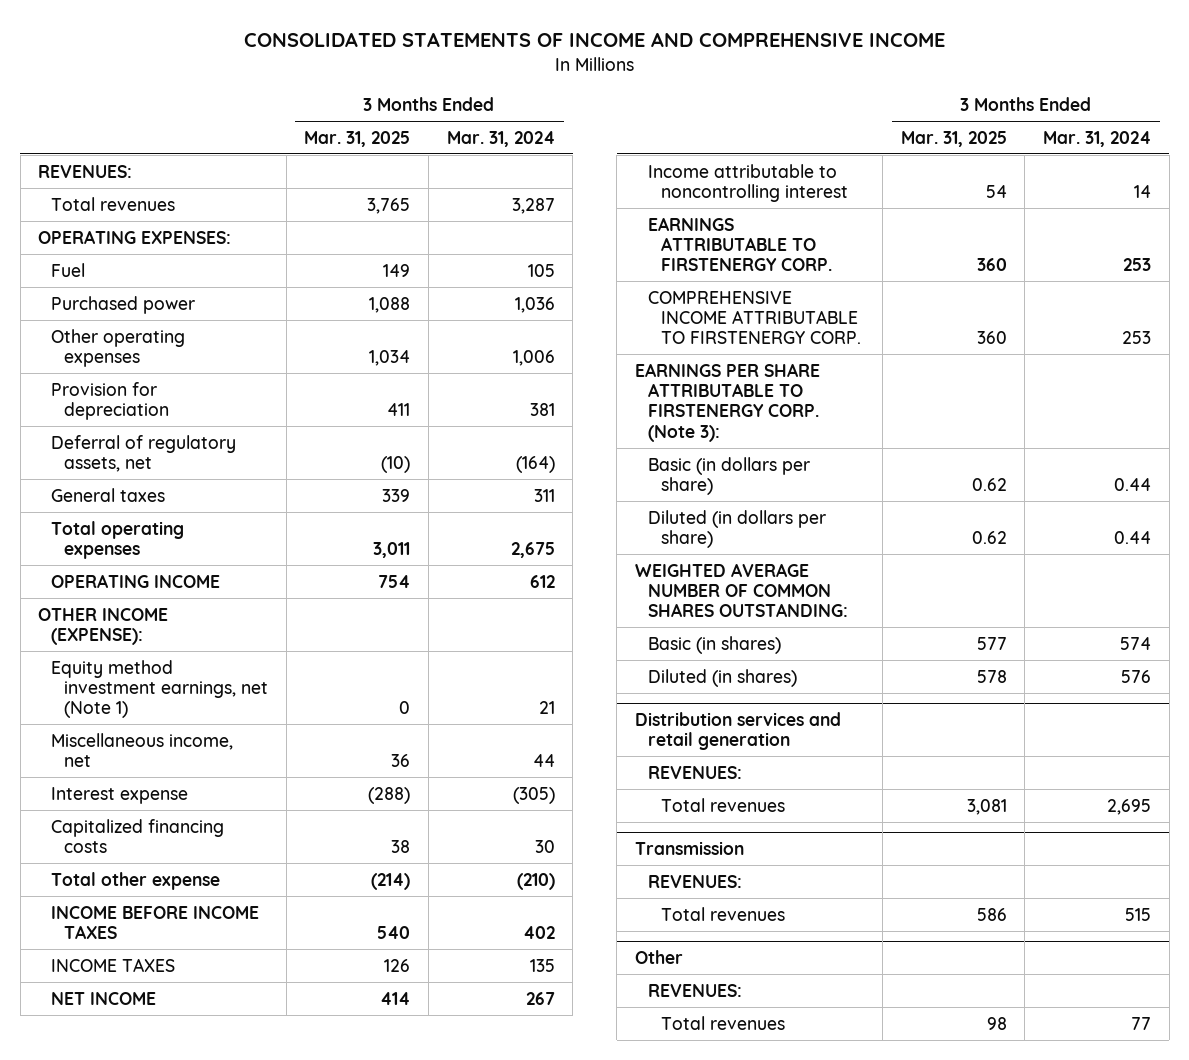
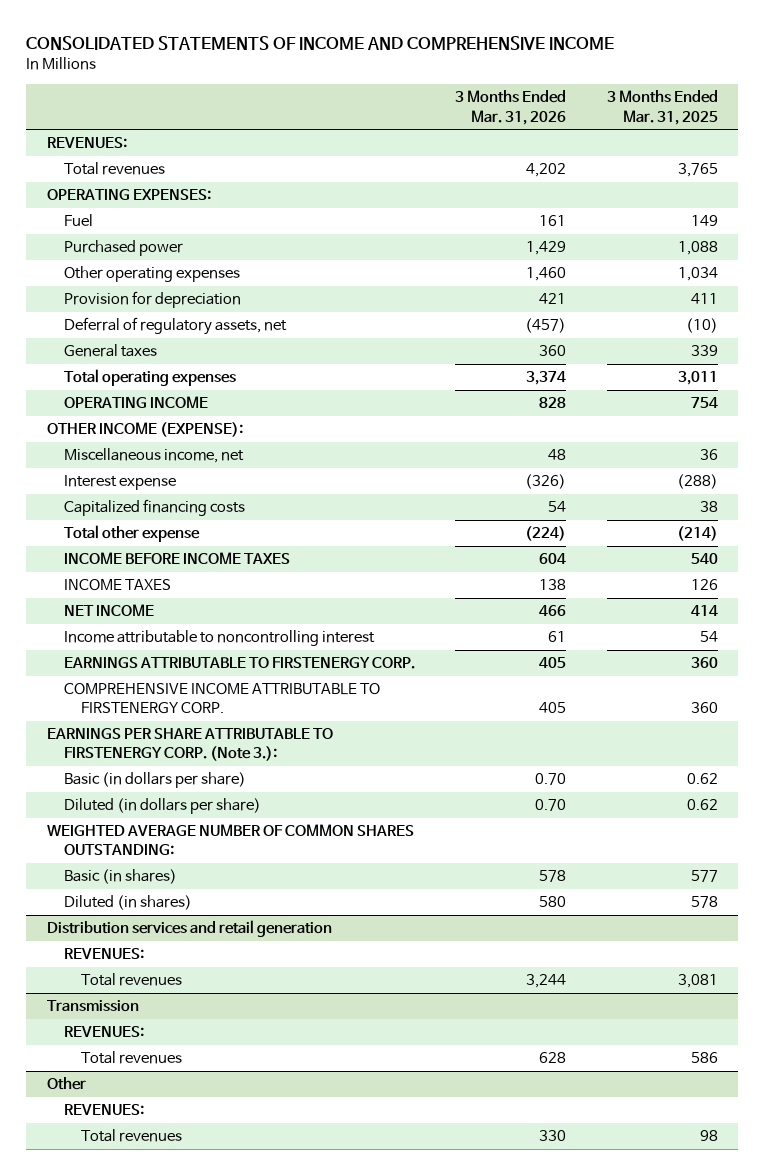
[446,130,555,147] Mar. 31, 2024 -> none
none -> [455,90,567,125] 3 Months Ended Mar. 31, 2026
[51,659,269,719] Equity method investment earnings, net (Note 1) -> none
[634,362,820,442] EARNINGS PER SHARE ATTRIBUTABLE TO FIRSTENERGY CORP. (Note 3): -> [46,728,333,762] EARNINGS PER SHARE ATTRIBUTABLE TO FIRSTENERGY CORP. (Note 3.):

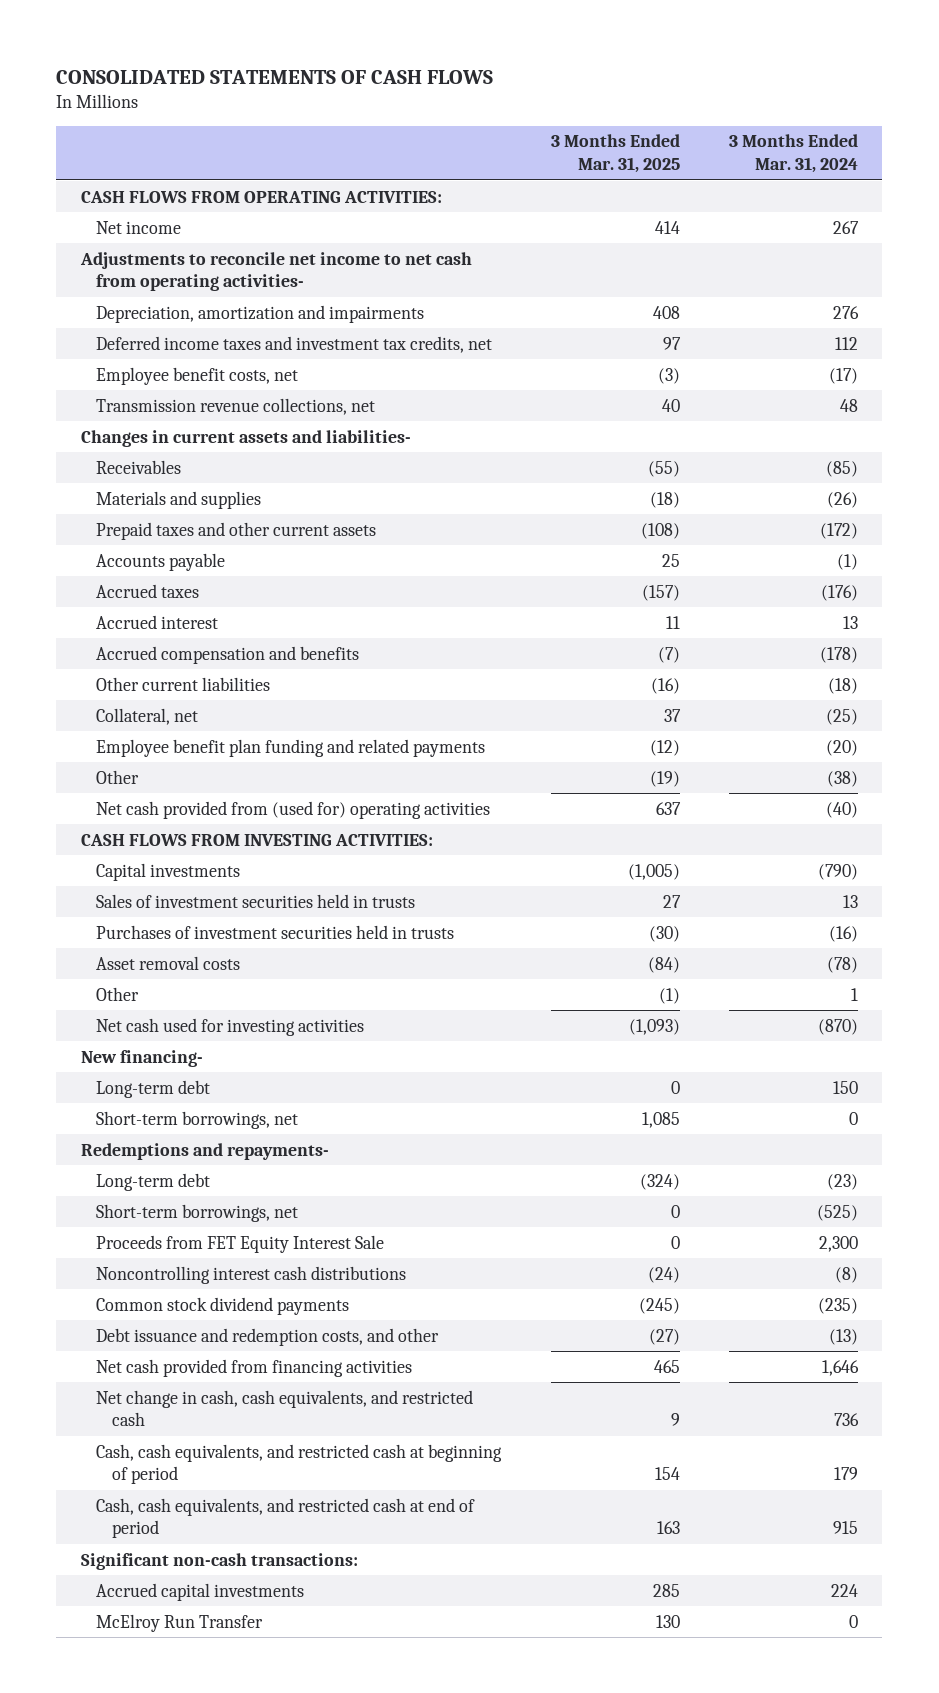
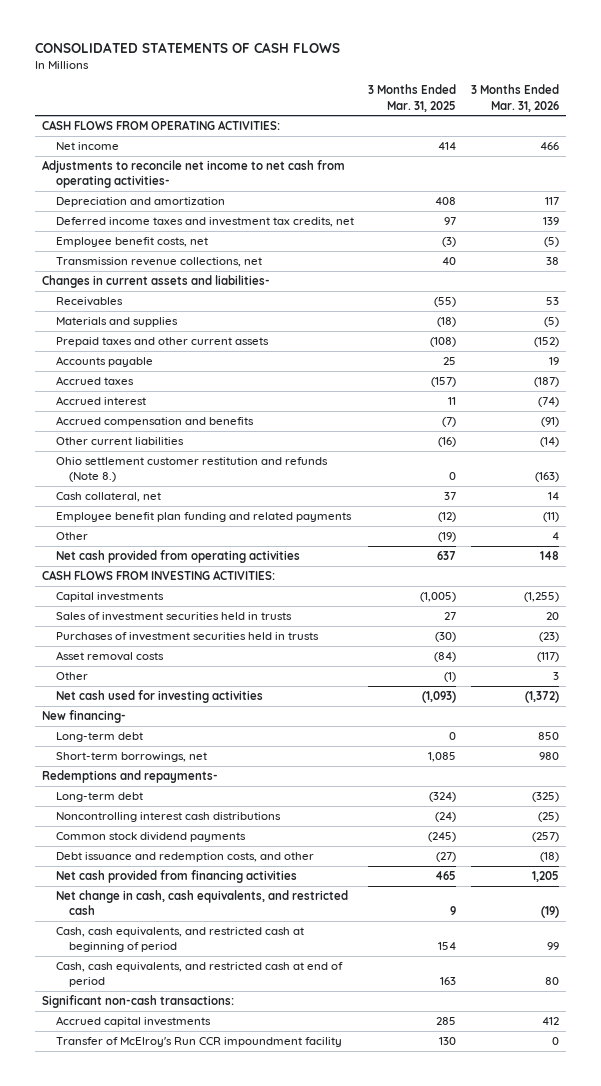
[728,134,858,173] 3 Months Ended Mar. 31, 2024 -> none
none -> [471,84,560,112] 3 Months Ended Mar. 31, 2026
[96,304,425,323] Depreciation, amortization and impairments -> [55,196,225,207] Depreciation and amortization
none -> [55,456,328,483] Ohio settlement customer restitution and refunds (Note 8.)
[96,707,199,725] Collateral, net -> [55,491,161,502] Cash collateral, net
[96,800,491,819] Net cash provided from (used for) operating activities -> [55,549,300,563] Net cash provided from operating activities
[96,1203,299,1222] Short-term borrowings, net -> none
[96,1234,385,1253] Proceeds from FET Equity Interest Sale -> none
[96,1613,264,1632] McElroy Run Transfer -> [55,1036,342,1047] Transfer of McElroy's Run CCR impoundment facility

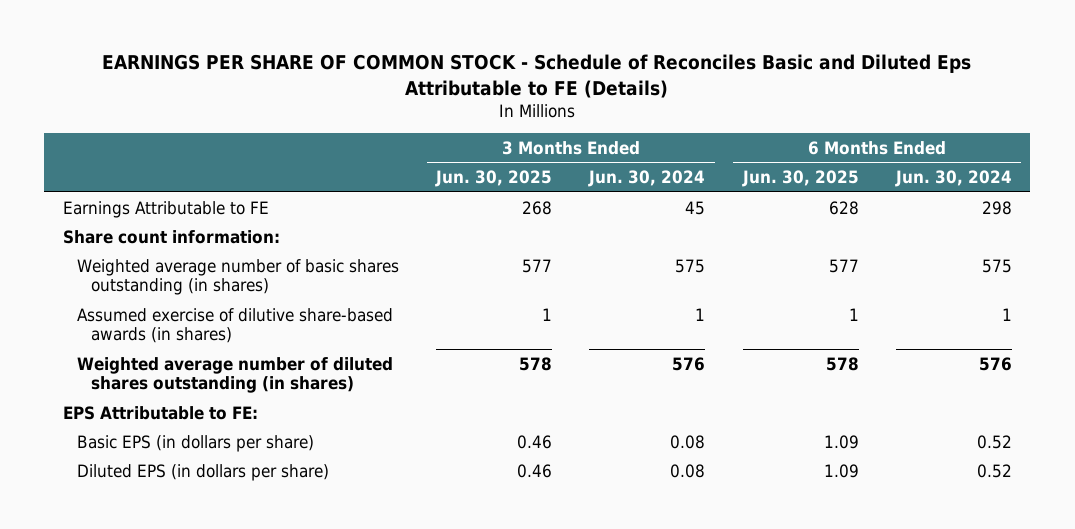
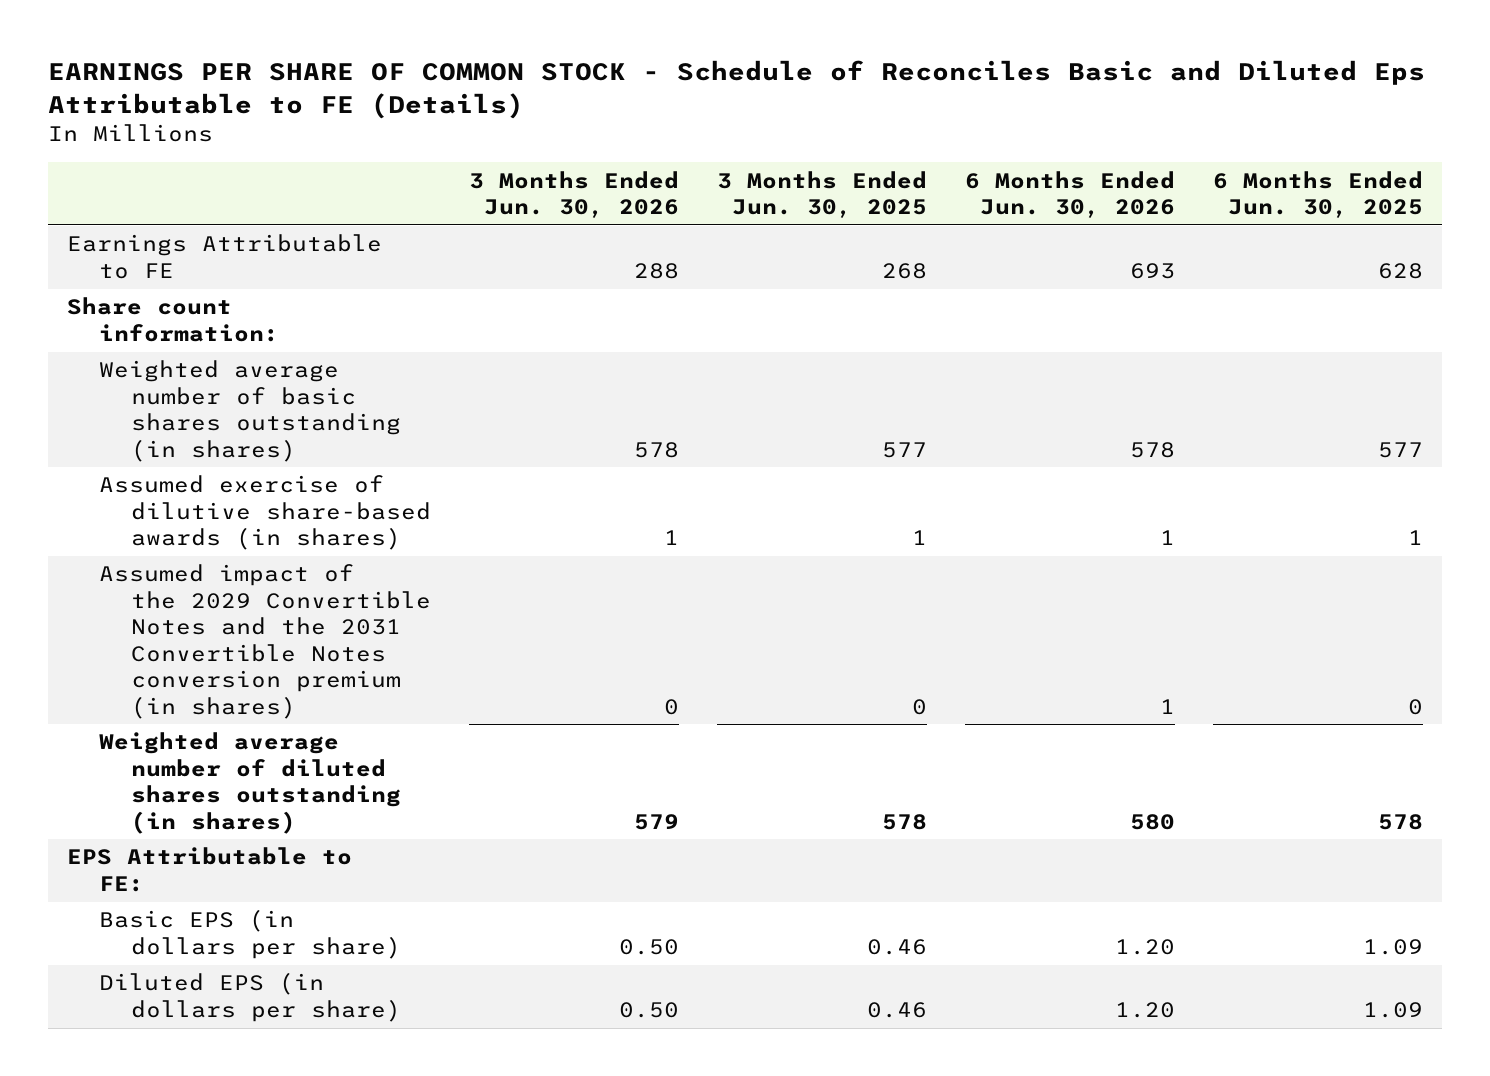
[588,169,706,187] Jun. 30, 2024 -> none
[894,169,1012,187] Jun. 30, 2024 -> none
none -> [468,170,679,219] 3 Months Ended Jun. 30, 2026
none -> [965,170,1176,219] 6 Months Ended Jun. 30, 2026
none -> [98,564,431,719] Assumed impact of the 2029 Convertible Notes and the 2031 Convertible Notes conversion premium (in shares)

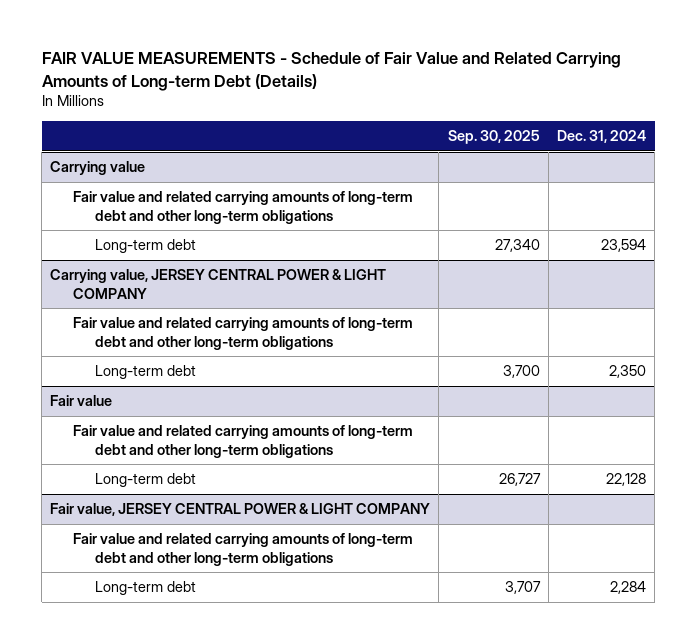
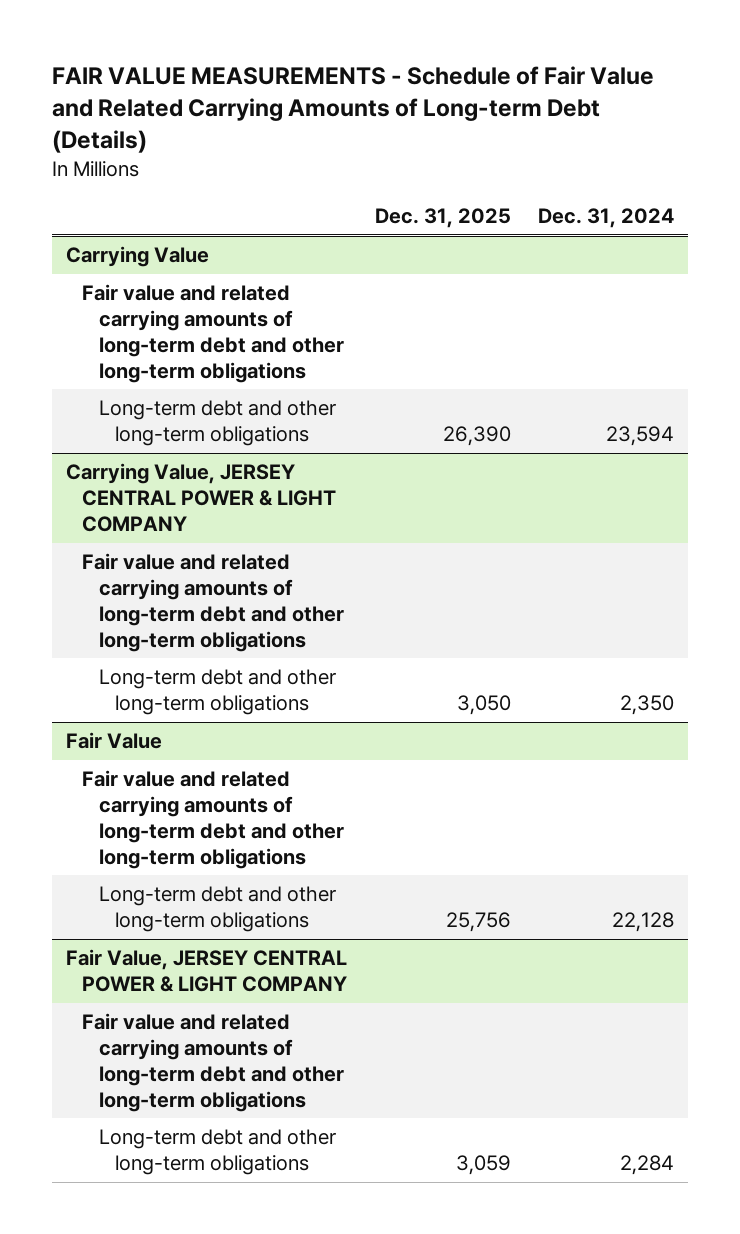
[447,130,540,145] Sep. 30, 2025 -> none
none -> [374,207,511,228] Dec. 31, 2025
[50,161,146,176] Carrying value -> [65,246,209,268] Carrying Value
[95,239,197,254] Long-term debt -> [98,400,336,447] Long-term debt and other long-term obligations
[50,269,387,299] Carrying value, JERSEY CENTRAL POWER & LIGHT COMPANY -> [65,463,337,532] Carrying Value, JERSEY CENTRAL POWER & LIGHT COMPANY
[95,365,197,380] Long-term debt -> [98,669,336,716] Long-term debt and other long-term obligations
[50,395,113,407] Fair value -> [65,732,162,750] Fair Value
[95,473,197,488] Long-term debt -> [98,886,336,933] Long-term debt and other long-term obligations
[50,503,431,517] Fair value, JERSEY CENTRAL POWER & LIGHT COMPANY -> [65,949,348,993] Fair Value, JERSEY CENTRAL POWER & LIGHT COMPANY
[95,581,197,596] Long-term debt -> [98,1129,336,1176] Long-term debt and other long-term obligations

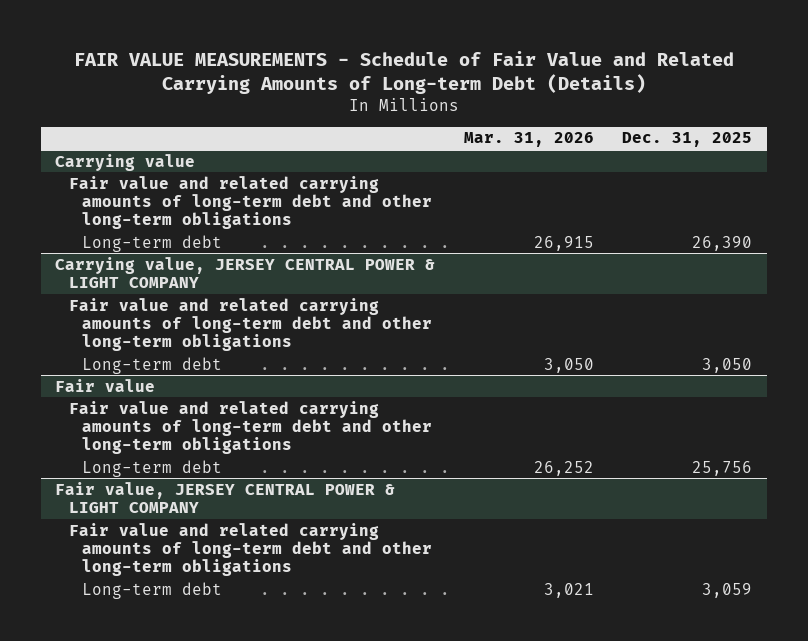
[537,207,674,228] Dec. 31, 2024 -> none
none -> [463,132,594,148] Mar. 31, 2026
[65,246,209,268] Carrying Value -> [55,153,196,171] Carrying value
[98,400,336,447] Long-term debt and other long-term obligations -> [82,234,223,252] Long-term debt
[65,463,337,532] Carrying Value, JERSEY CENTRAL POWER & LIGHT COMPANY -> [55,256,436,289] Carrying value, JERSEY CENTRAL POWER & LIGHT COMPANY
[98,669,336,716] Long-term debt and other long-term obligations -> [82,356,223,374] Long-term debt
[65,732,162,750] Fair Value -> [55,378,156,392] Fair value
[98,886,336,933] Long-term debt and other long-term obligations -> [82,459,223,477] Long-term debt
[65,949,348,993] Fair Value, JERSEY CENTRAL POWER & LIGHT COMPANY -> [55,481,396,514] Fair value, JERSEY CENTRAL POWER & LIGHT COMPANY
[98,1129,336,1176] Long-term debt and other long-term obligations -> [82,581,223,599] Long-term debt

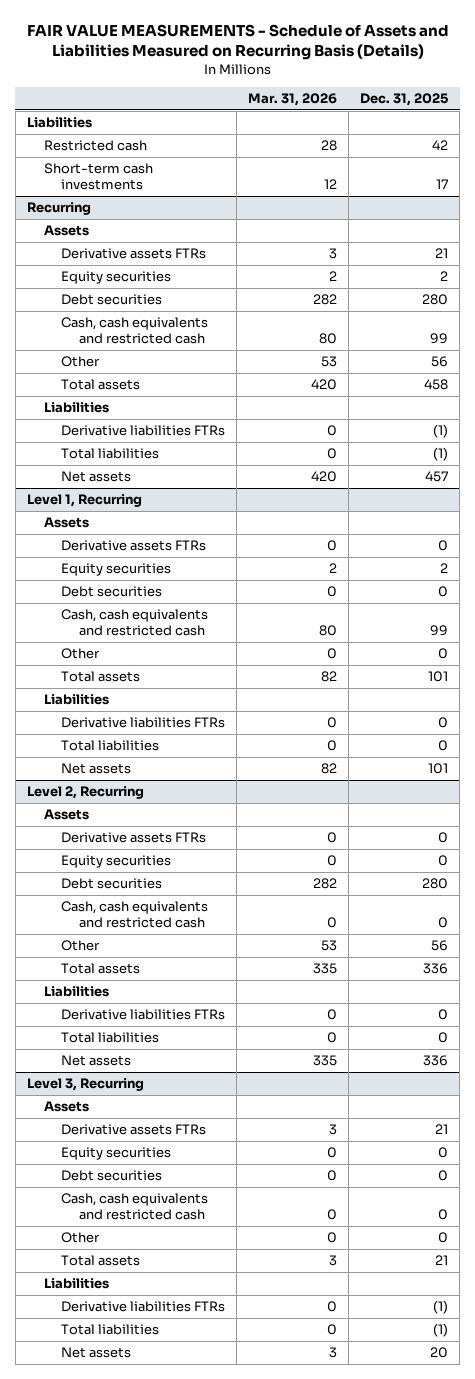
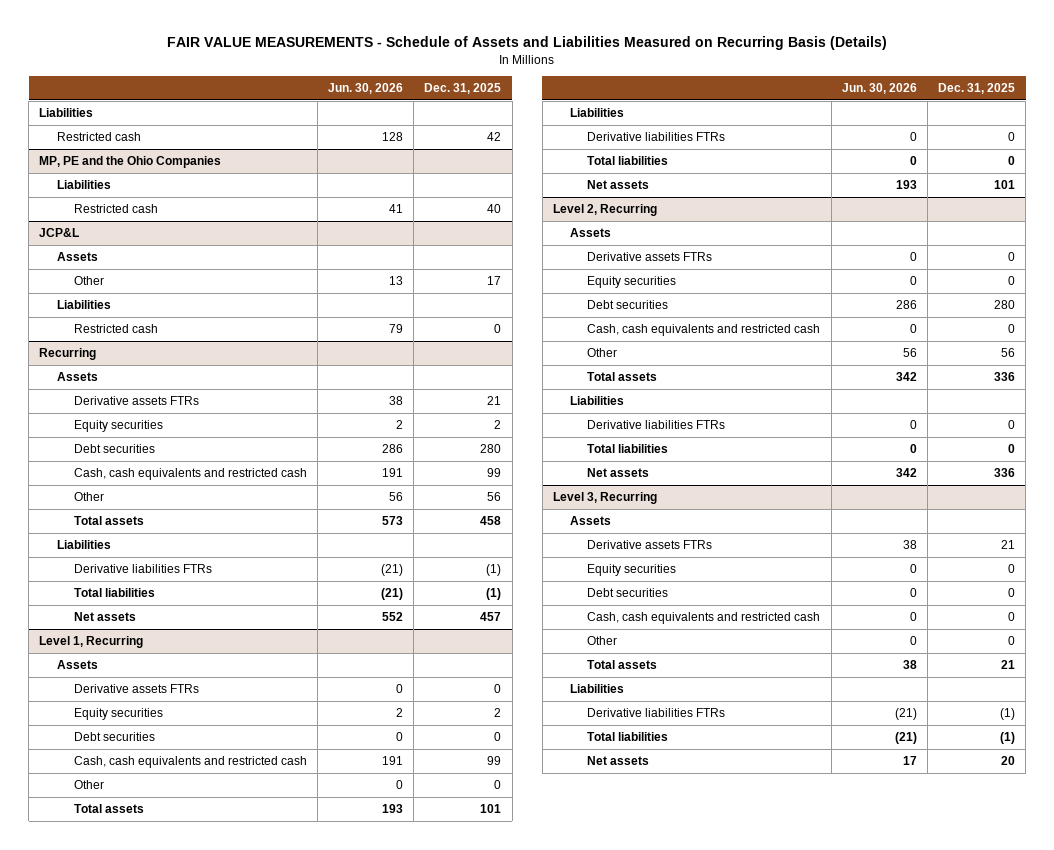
[248,92,338,106] Mar. 31, 2026 -> none
none -> [328,82,404,94] Jun. 30, 2026
[44,163,154,191] Short-term cash investments -> none
none -> [39,156,222,169] MP, PE and the Ohio Companies
none -> [56,180,111,190] Liabilities
none -> [73,204,158,214] Restricted cash
none -> [39,228,80,238] JCP&L
none -> [56,252,98,262] Assets
none -> [73,276,104,286] Other
none -> [56,300,111,310] Liabilities
none -> [73,324,158,334] Restricted cash

